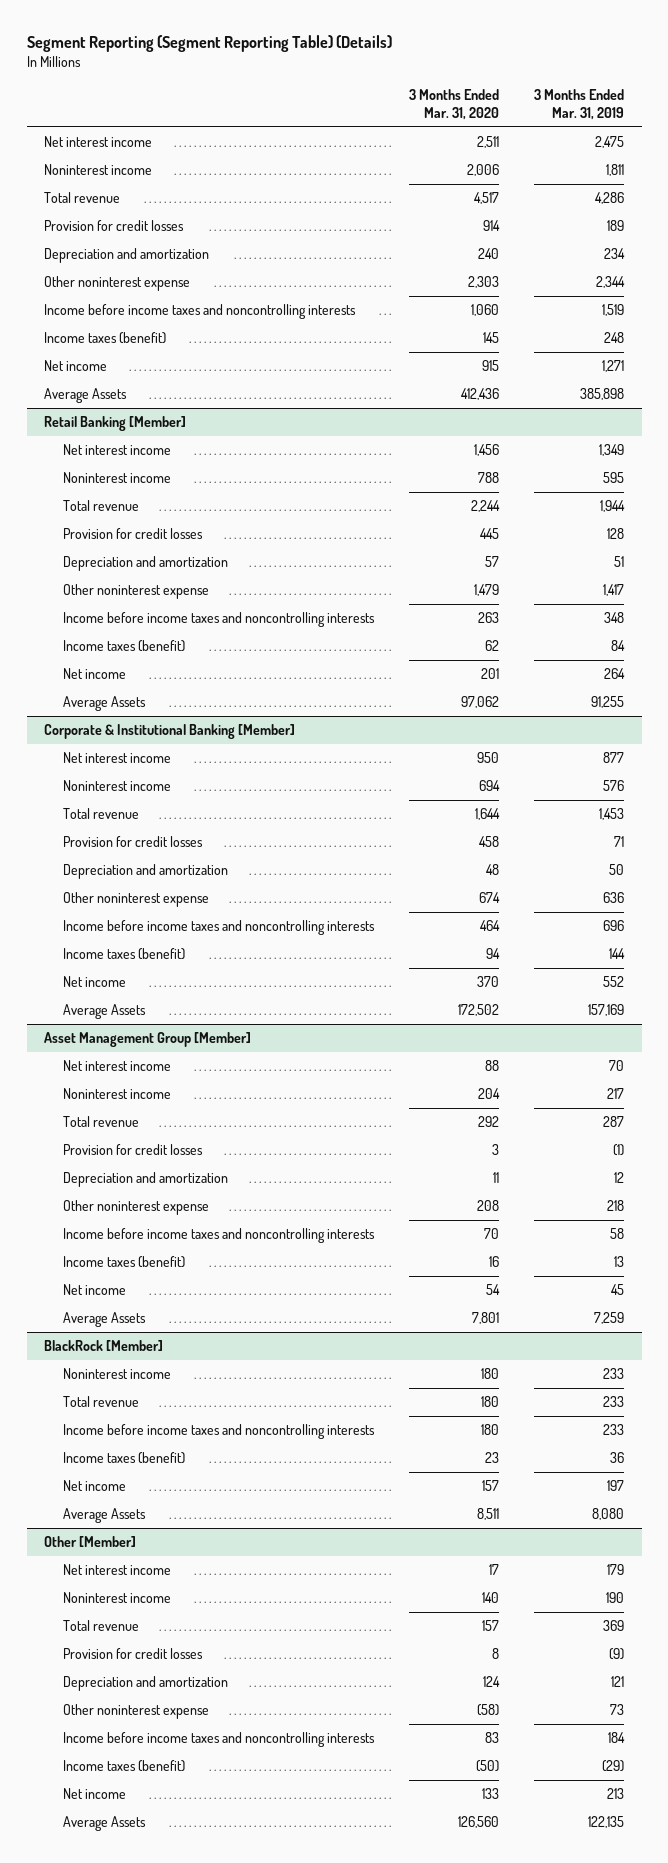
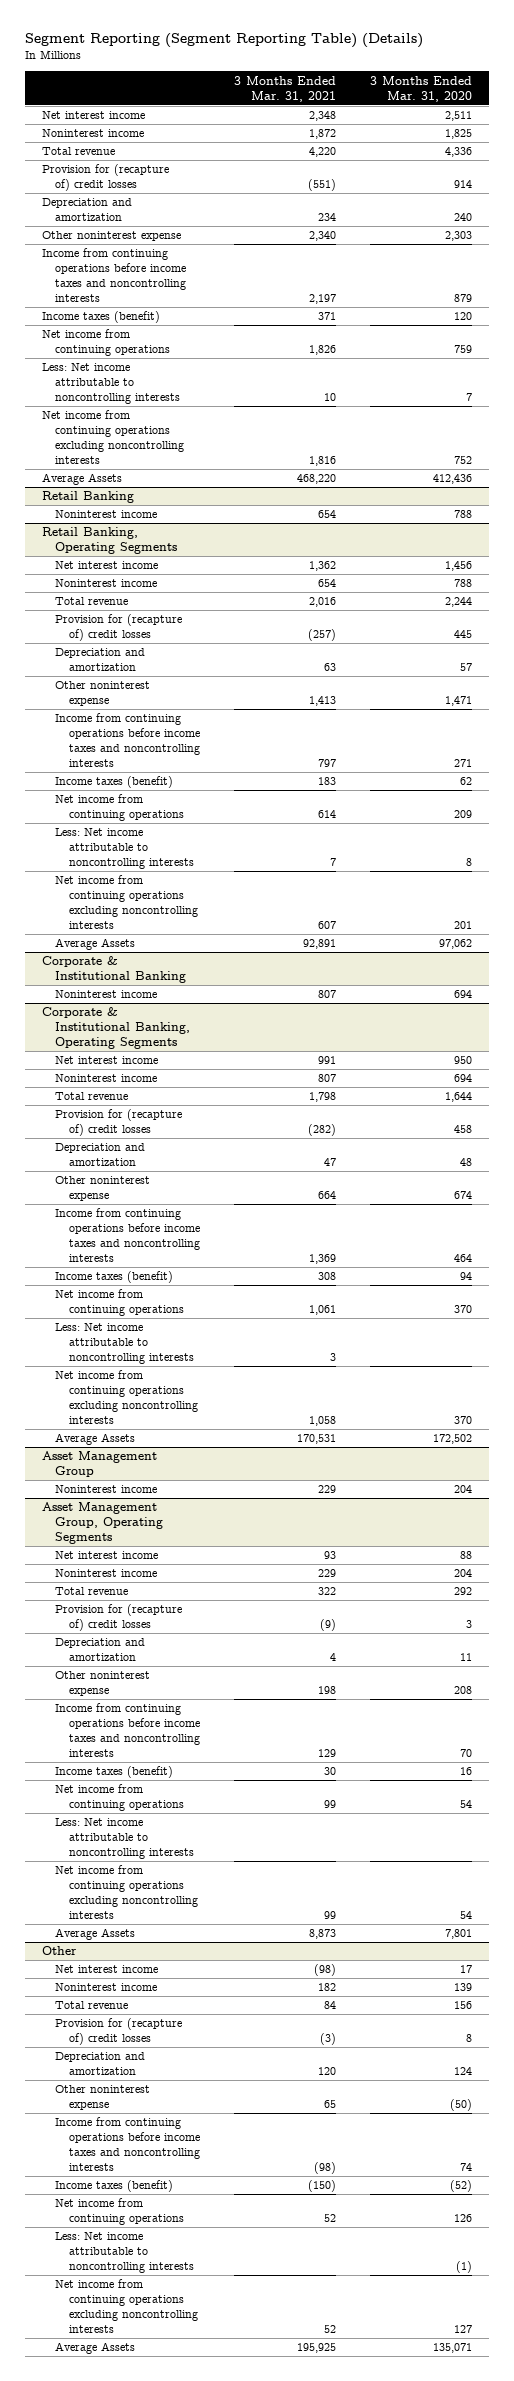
[534,89,625,120] 3 Months Ended Mar. 31, 2019 -> none
none -> [234,75,337,102] 3 Months Ended Mar. 31, 2021
[467,164,500,177] 2,006 -> [445,129,473,140] 1,825
[474,192,500,205] 4,517 -> [445,147,473,158] 4,336
[44,220,185,232] Provision for credit losses -> [41,164,169,192] Provision for (recapture of) credit losses
[44,360,108,372] Net income -> none
[44,304,357,320] Income before income taxes and noncontrolling interests -> [41,248,187,303] Income from continuing operations before income taxes and noncontrolling interests
[471,304,500,317] 1,060 -> [454,294,473,303] 879
[483,332,500,344] 145 -> [454,312,473,321] 120
none -> [41,329,171,357] Net income from continuing operations
none -> [41,363,181,405] Less: Net income attributable to noncontrolling interests
none -> [41,410,185,465] Net income from continuing operations excluding noncontrolling interests
[44,416,187,432] Retail Banking [Member] -> [41,491,134,504] Retail Banking
none -> [55,510,158,519] Noninterest income
none -> [41,527,178,555] Retail Banking, Operating Segments
[62,528,203,540] Provision for credit losses -> [55,614,183,642] Provision for (recapture of) credit losses
[474,584,500,597] 1,479 -> [445,696,473,707] 1,471
[62,612,375,628] Income before income taxes and noncontrolling interests -> [55,713,201,768] Income from continuing operations before income taxes and noncontrolling interests
[478,612,500,624] 263 -> [454,759,473,768] 271
[62,668,126,680] Net income -> none
none -> [55,794,185,822] Net income from continuing operations
none -> [55,828,195,870] Less: Net income attributable to noncontrolling interests
none -> [55,875,199,930] Net income from continuing operations excluding noncontrolling interests
[44,724,296,740] Corporate & Institutional Banking [Member] -> [41,956,187,984] Corporate & Institutional Banking
none -> [55,990,158,999] Noninterest income
none -> [41,1007,191,1050] Corporate & Institutional Banking, Operating Segments
[62,836,203,848] Provision for credit losses -> [55,1109,183,1137] Provision for (recapture of) credit losses
[62,920,375,936] Income before income taxes and noncontrolling interests -> [55,1208,201,1263] Income from continuing operations before income taxes and noncontrolling interests
[62,976,126,988] Net income -> none
none -> [55,1289,185,1317] Net income from continuing operations
none -> [55,1323,195,1365] Less: Net income attributable to noncontrolling interests
none -> [55,1370,199,1425] Net income from continuing operations excluding noncontrolling interests
[44,1032,252,1048] Asset Management Group [Member] -> [41,1451,157,1478] Asset Management Group
none -> [55,1485,158,1494] Noninterest income
none -> [41,1502,164,1545] Asset Management Group, Operating Segments
[62,1144,203,1156] Provision for credit losses -> [55,1604,183,1632] Provision for (recapture of) credit losses
[62,1228,375,1244] Income before income taxes and noncontrolling interests -> [55,1703,201,1758] Income from continuing operations before income taxes and noncontrolling interests
[62,1284,126,1296] Net income -> none
none -> [55,1784,185,1812] Net income from continuing operations
none -> [55,1818,195,1860] Less: Net income attributable to noncontrolling interests
none -> [55,1865,199,1920] Net income from continuing operations excluding noncontrolling interests
[44,1340,164,1352] BlackRock [Member] -> none
[62,1368,171,1380] Noninterest income -> none
[62,1396,139,1408] Total revenue -> none
[62,1424,375,1440] Income before income taxes and noncontrolling interests -> none
[62,1452,185,1465] Income taxes (benefit) -> none
[62,1480,126,1492] Net income -> none
[62,1508,146,1524] Average Assets -> none
[44,1536,137,1548] Other [Member] -> [41,1946,77,1956] Other
[482,1592,500,1604] 140 -> [454,1983,473,1992] 139
[482,1620,500,1632] 157 -> [454,2001,473,2010] 156
[62,1648,203,1660] Provision for credit losses -> [55,2018,183,2046] Provision for (recapture of) credit losses
[62,1788,126,1800] Net income -> none
[477,1704,500,1717] (58) -> [450,2099,473,2112] (50)
[62,1732,375,1748] Income before income taxes and noncontrolling interests -> [55,2117,201,2172] Income from continuing operations before income taxes and noncontrolling interests
[485,1732,500,1744] 83 -> [460,2163,473,2172] 74
[476,1760,500,1773] (50) -> [450,2180,473,2193] (52)
none -> [55,2198,185,2226] Net income from continuing operations
none -> [55,2232,195,2274] Less: Net income attributable to noncontrolling interests
none -> [55,2279,199,2334] Net income from continuing operations excluding noncontrolling interests
[458,1816,500,1829] 126,560 -> [433,2343,473,2354] 135,071

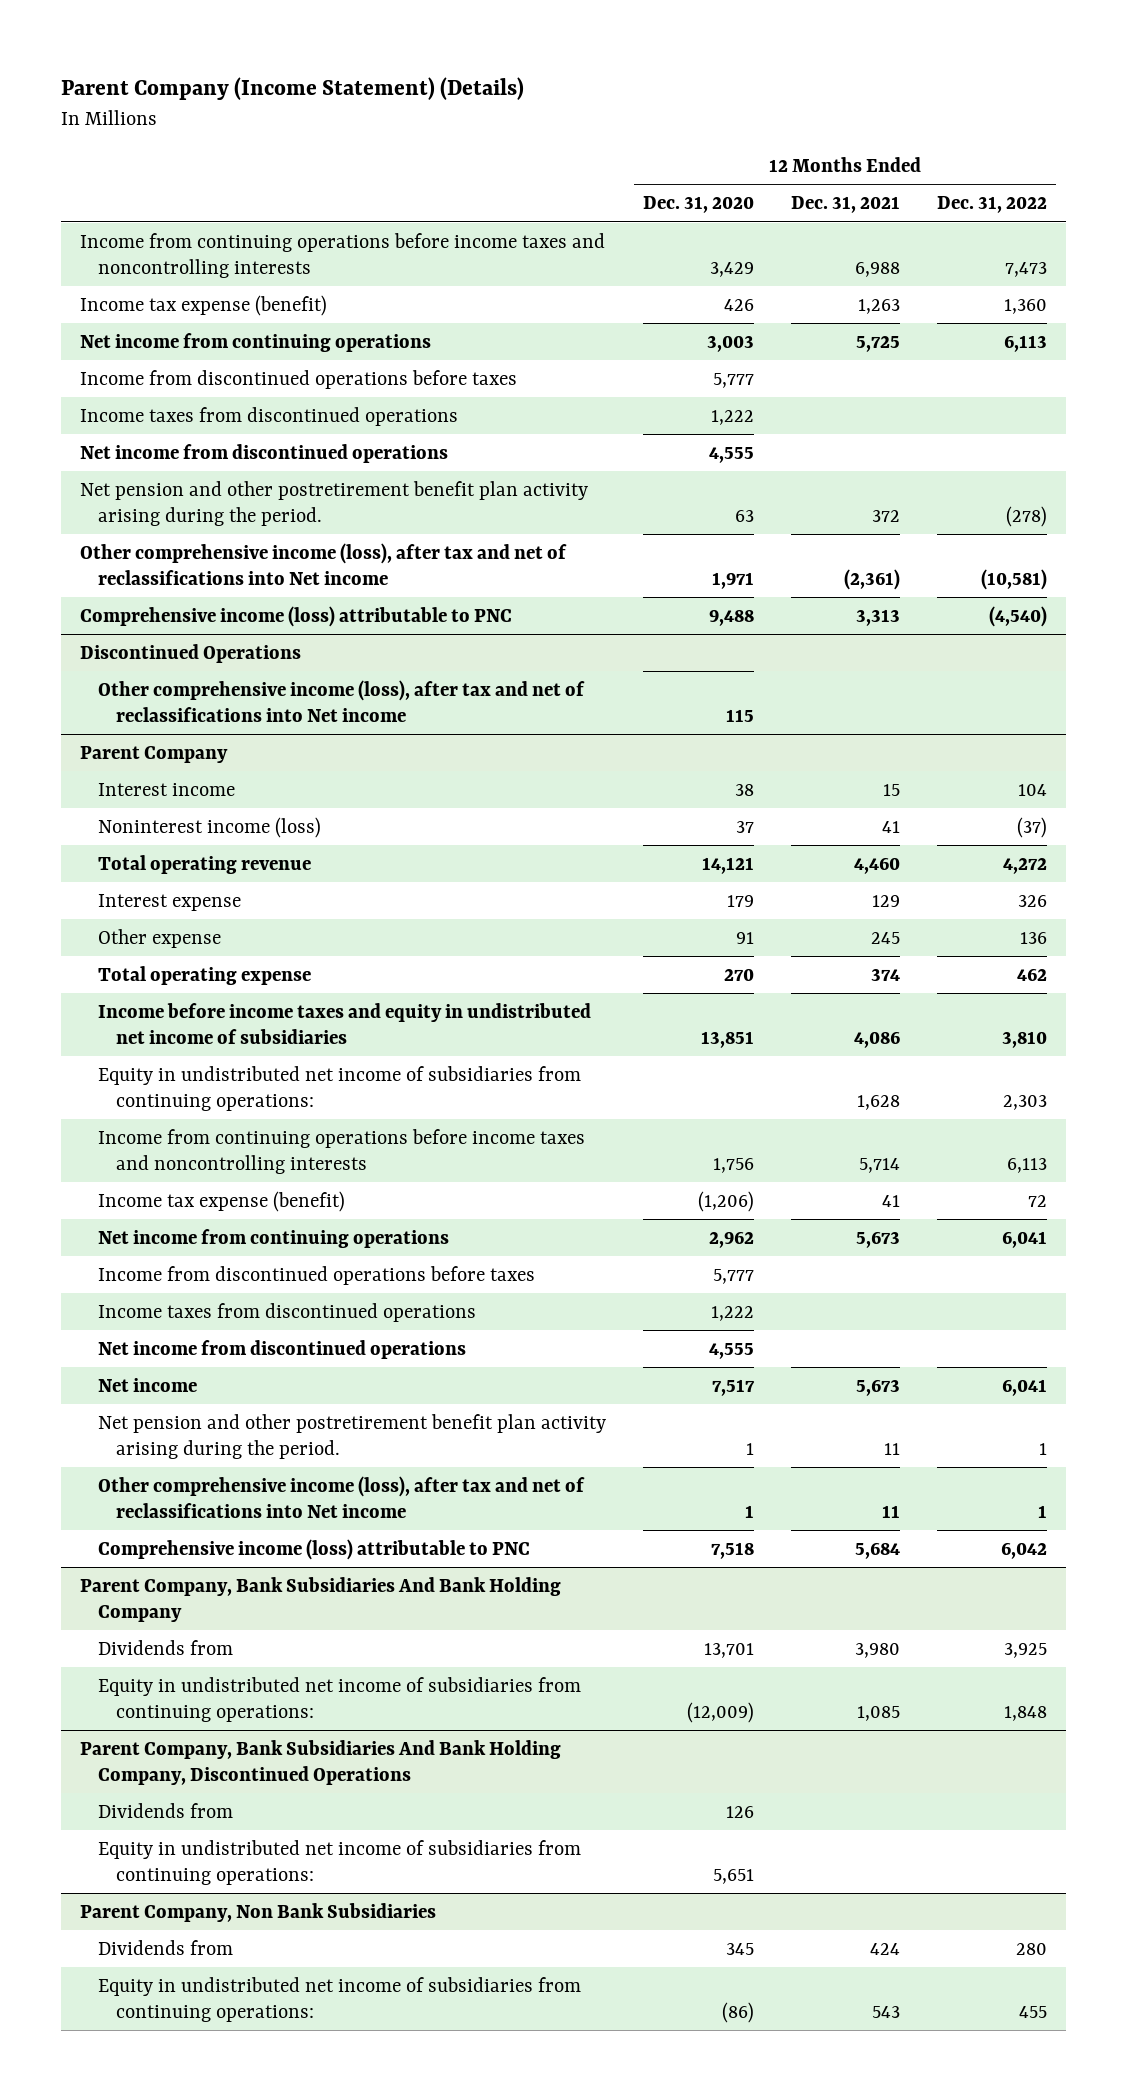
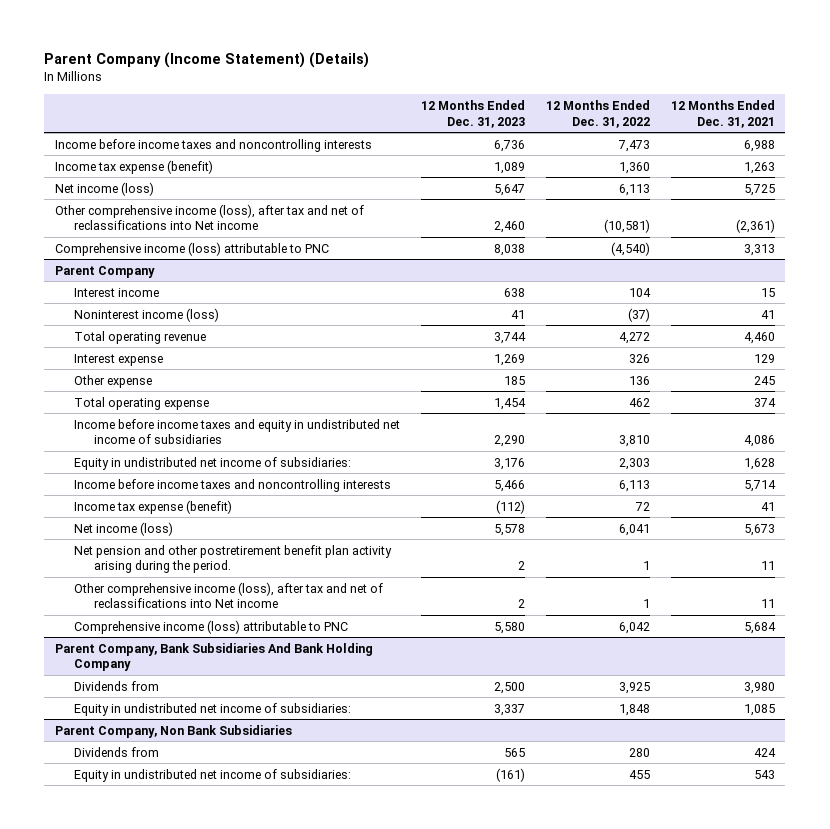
[642,196,754,214] Dec. 31, 2020 -> none
none -> [421,99,526,128] 12 Months Ended Dec. 31, 2023
[79,232,605,278] Income from continuing operations before income taxes and noncontrolling interests -> [54,138,372,152] Income before income taxes and noncontrolling interests
[79,369,517,389] Income from discontinued operations before taxes -> none
[79,406,458,426] Income taxes from discontinued operations -> none
[79,443,448,463] Net income from discontinued operations -> none
[79,480,588,526] Net pension and other postretirement benefit plan activity arising during the period. -> none
[79,332,431,352] Net income from continuing operations -> [54,181,154,196] Net income (loss)
[79,643,301,663] Discontinued Operations -> none
[97,679,585,722] Other comprehensive income (loss), after tax and net of reclassifications into Net income -> none
[97,1065,581,1111] Equity in undistributed net income of subsidiaries from continuing operations: -> [74,456,352,470] Equity in undistributed net income of subsidiaries:
[97,1128,585,1174] Income from continuing operations before income taxes and noncontrolling interests -> [74,478,392,492] Income before income taxes and noncontrolling interests
[97,1265,535,1285] Income from discontinued operations before taxes -> none
[97,1302,476,1322] Income taxes from discontinued operations -> none
[97,1339,466,1359] Net income from discontinued operations -> none
[97,1377,197,1392] Net income -> none
[97,1228,449,1248] Net income from continuing operations -> [74,521,174,536] Net income (loss)
[79,1739,561,1785] Parent Company, Bank Subsidiaries And Bank Holding Company, Discontinued Operations -> none
[97,1802,233,1818] Dividends from -> none
[97,1839,581,1885] Equity in undistributed net income of subsidiaries from continuing operations: -> none
[97,1676,581,1722] Equity in undistributed net income of subsidiaries from continuing operations: -> [74,702,352,716] Equity in undistributed net income of subsidiaries:
[97,1976,581,2022] Equity in undistributed net income of subsidiaries from continuing operations: -> [74,768,352,782] Equity in undistributed net income of subsidiaries:

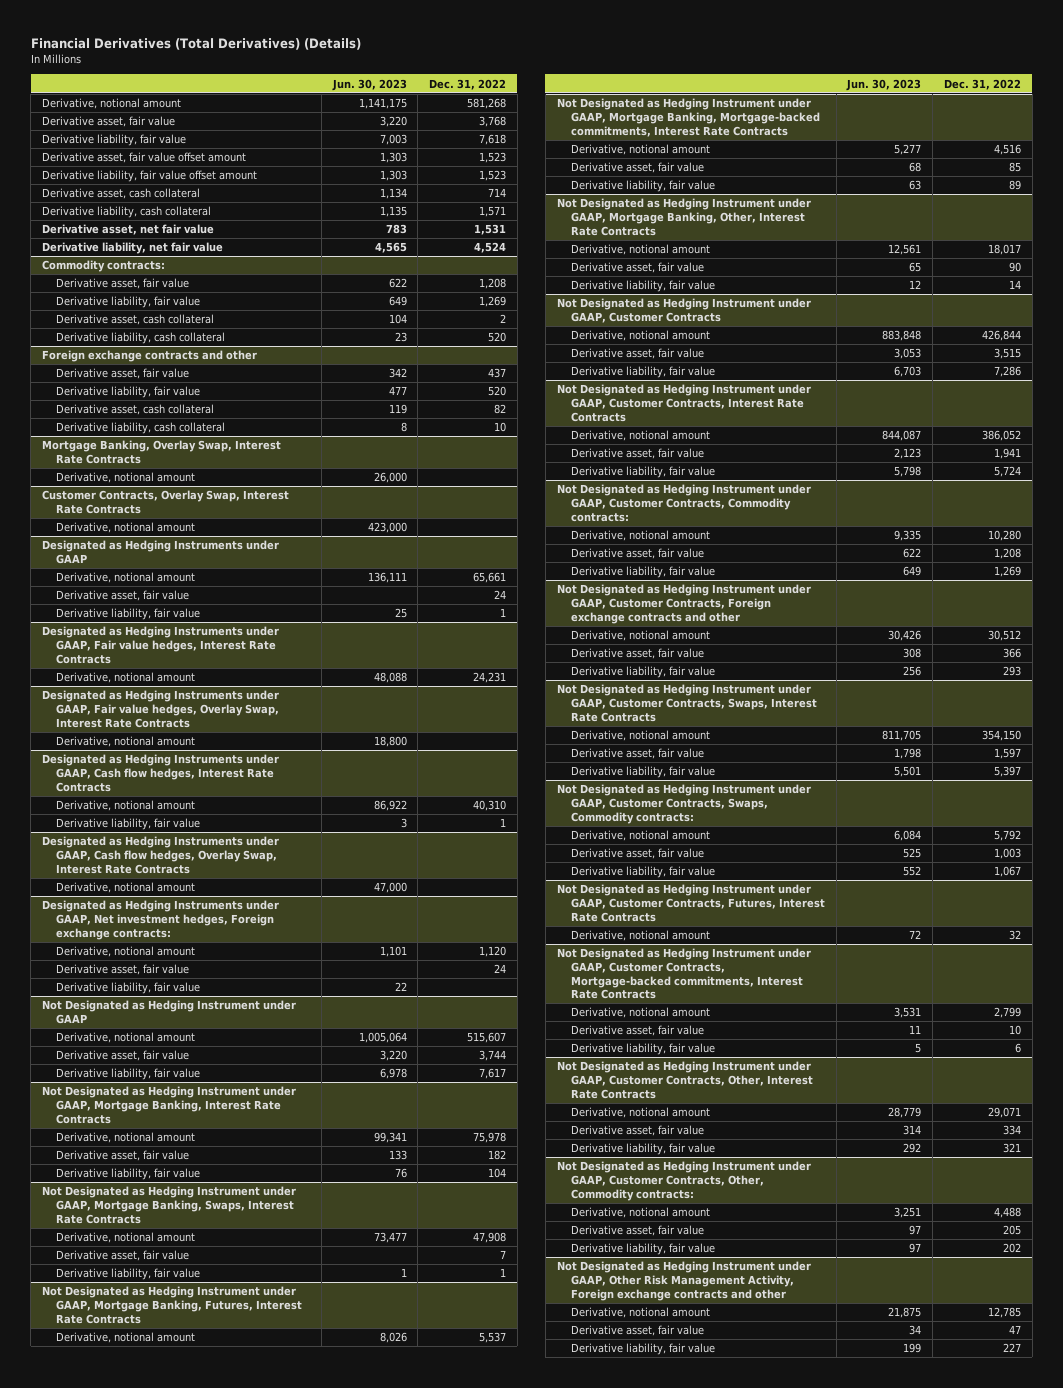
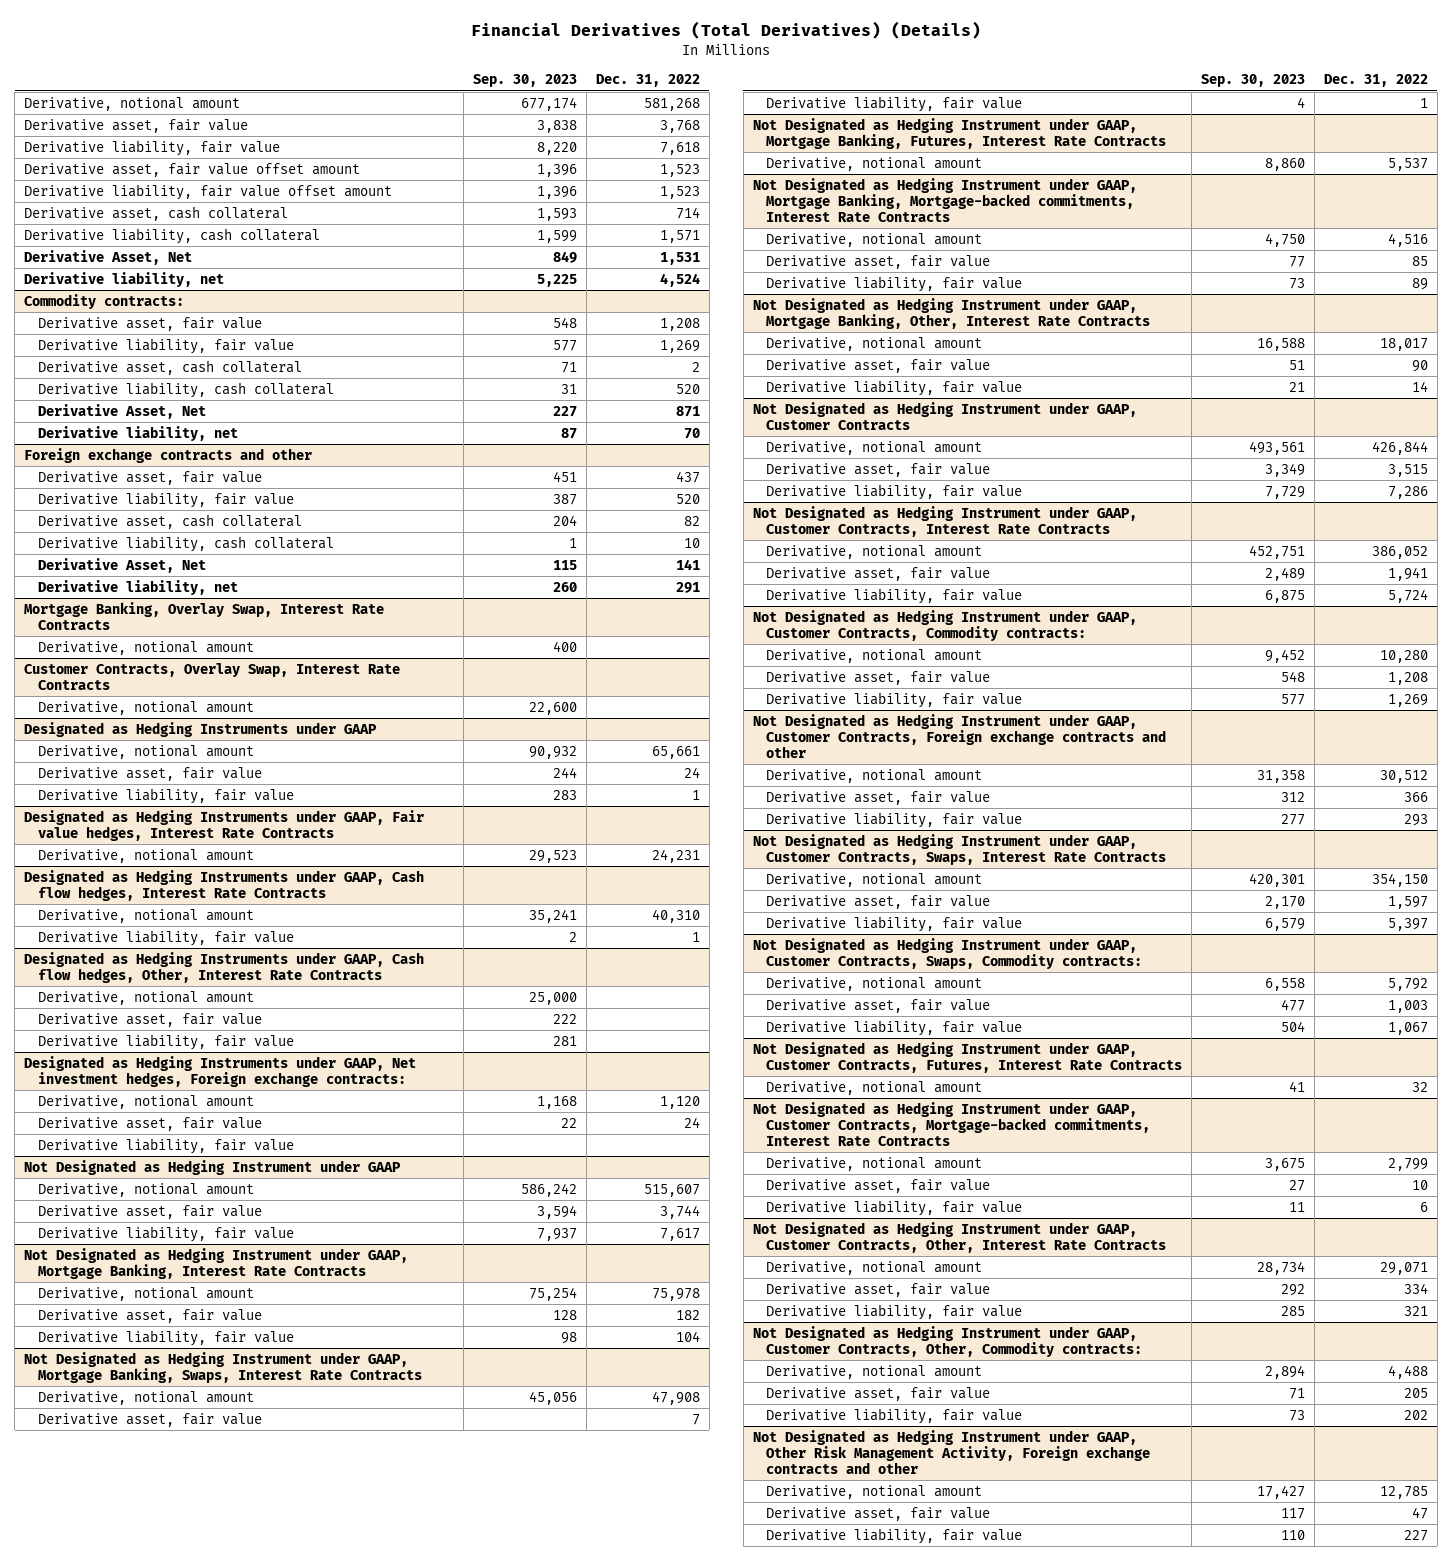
[331,78,407,91] Jun. 30, 2023 -> none
none -> [472,74,577,88] Sep. 30, 2023
[41,224,214,236] Derivative asset, net fair value -> [24,249,193,265] Derivative Asset, Net
[41,242,223,255] Derivative liability, net fair value -> [24,271,225,287] Derivative liability, net
none -> [37,403,206,419] Derivative Asset, Net
none -> [37,425,238,441] Derivative liability, net
none -> [37,557,206,573] Derivative Asset, Net
none -> [37,579,238,595] Derivative liability, net
[41,690,280,728] Designated as Hedging Instruments under GAAP, Fair value hedges, Overlay Swap, Interest Rate Contracts -> none
[56,736,196,748] Derivative, notional amount -> none
[41,836,279,874] Designated as Hedging Instruments under GAAP, Cash flow hedges, Overlay Swap, Interest Rate Contracts -> [24,951,425,983] Designated as Hedging Instruments under GAAP, Cash flow hedges, Other, Interest Rate Contracts
none -> [37,1012,262,1027] Derivative asset, fair value
none -> [37,1033,294,1050] Derivative liability, fair value

